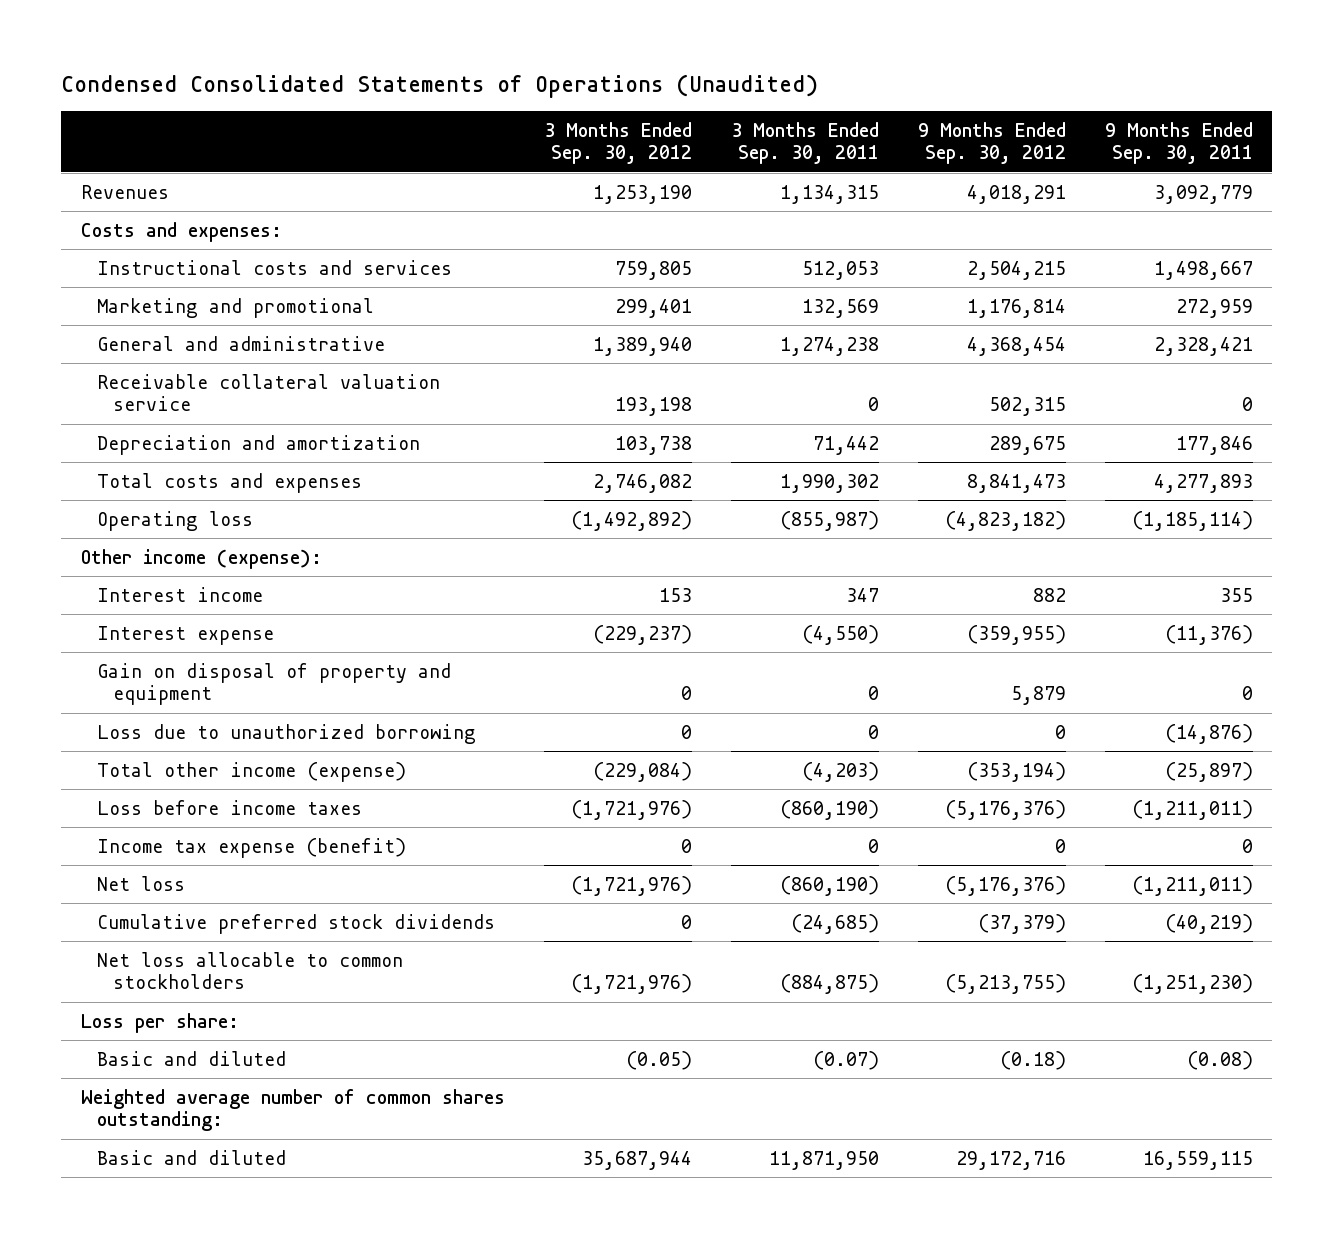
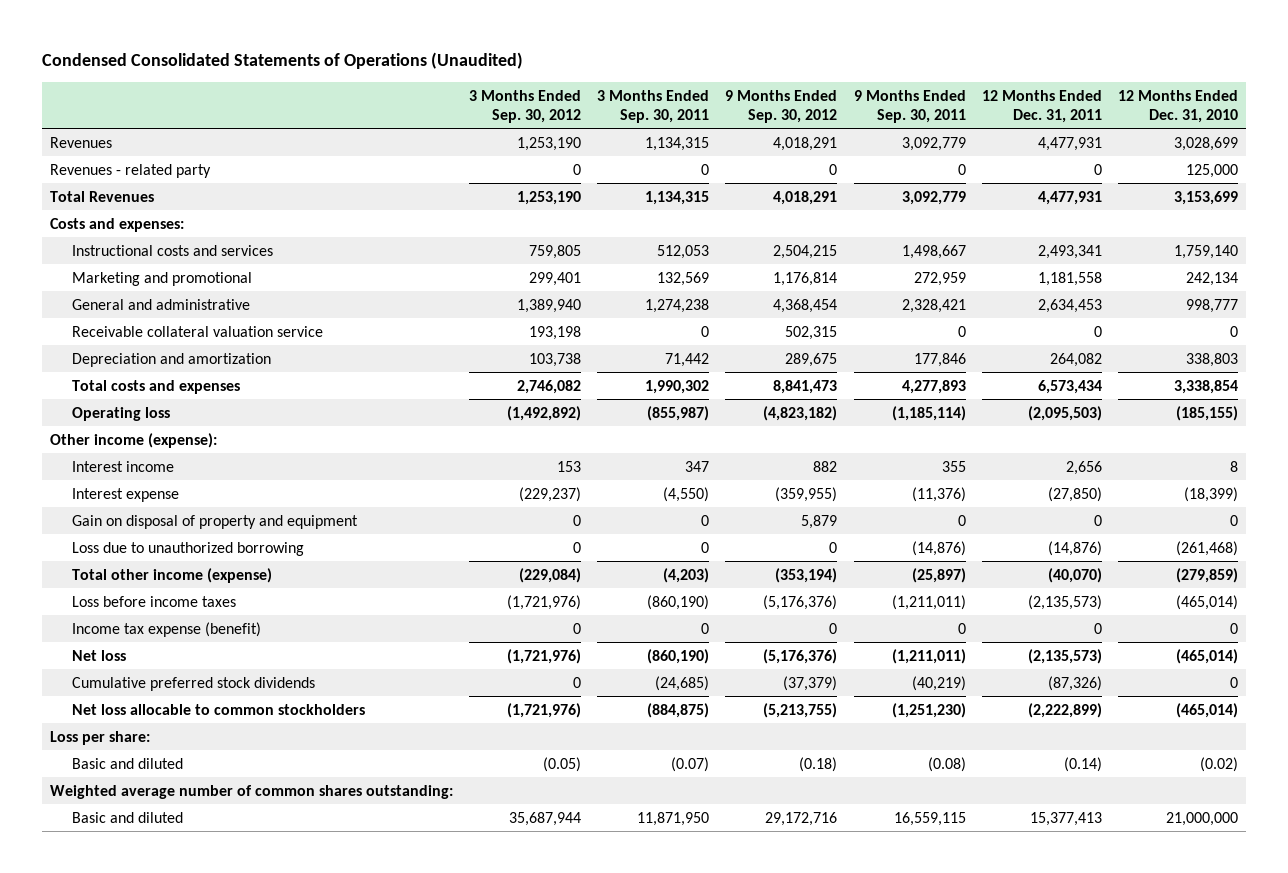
none -> [981,89,1102,123] 12 Months Ended Dec. 31, 2011
none -> [1117,89,1238,123] 12 Months Ended Dec. 31, 2010
none -> [50,163,212,178] Revenues - related party
none -> [50,190,155,202] Total Revenues

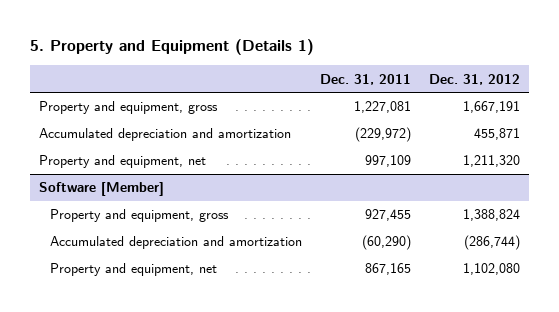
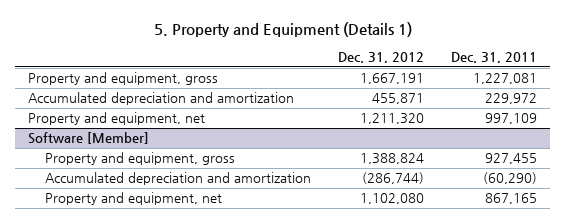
[355,127,412,143] (229,972) -> [484,93,537,105] 229,972

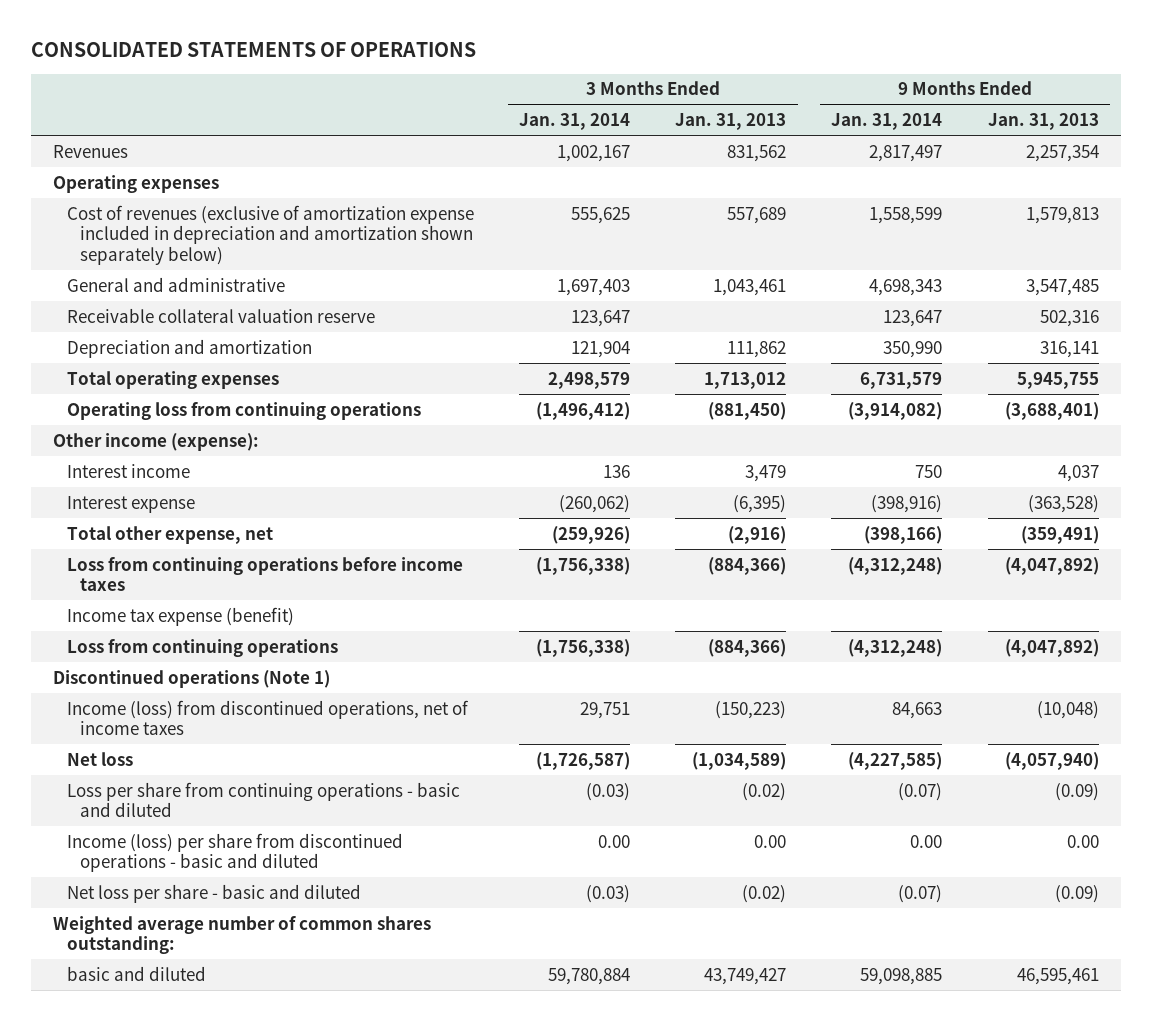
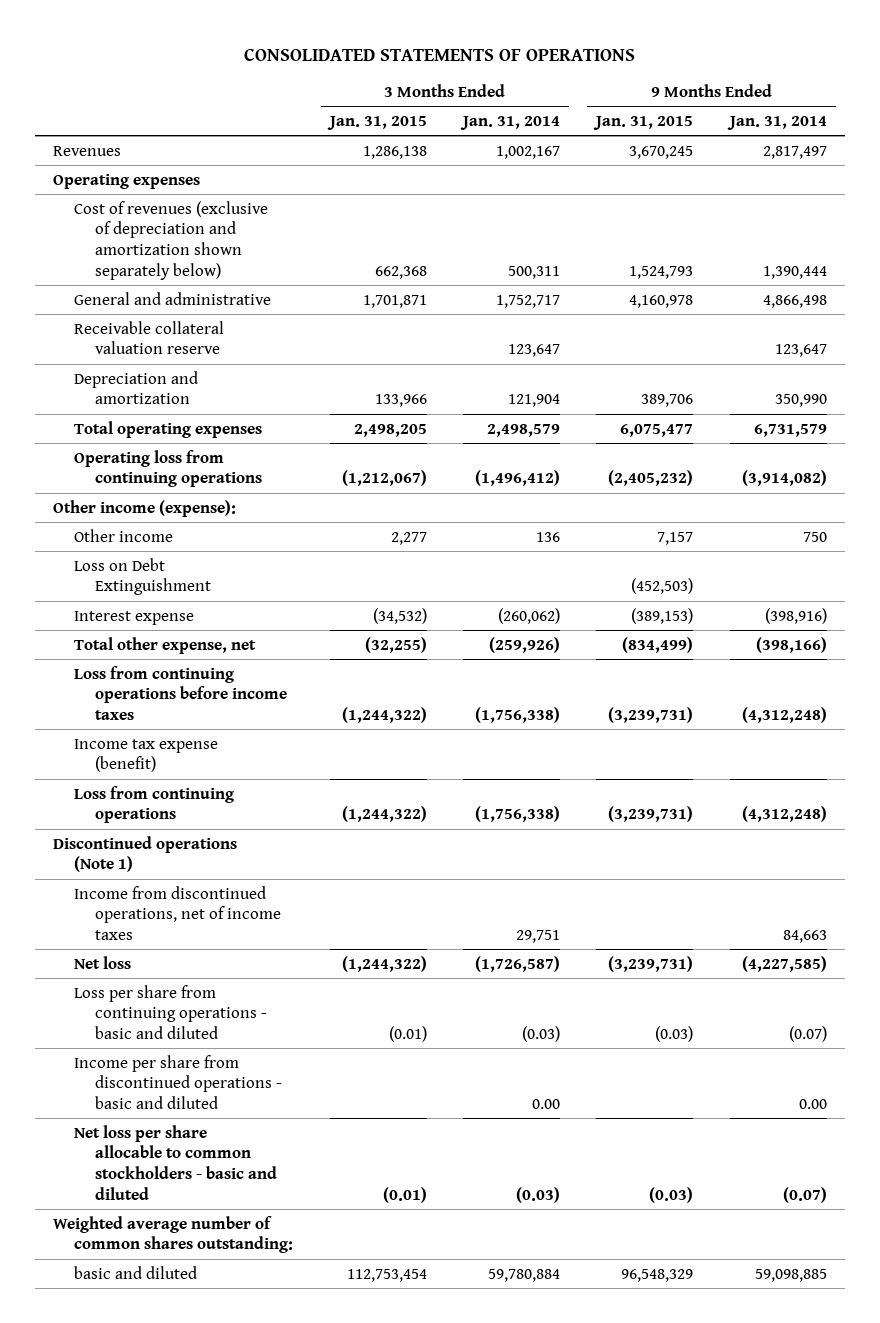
[675,113,787,131] Jan. 31, 2013 -> none
[987,113,1099,131] Jan. 31, 2013 -> none
none -> [326,115,427,130] Jan. 31, 2015
none -> [593,115,694,130] Jan. 31, 2015
[66,204,474,265] Cost of revenues (exclusive of amortization expense included in depreciation and amortization shown separately below) -> [74,200,269,280] Cost of revenues (exclusive of depreciation and amortization shown separately below)
[570,206,630,224] 555,625 -> [508,265,561,279] 500,311
[869,206,943,224] 1,558,599 -> [762,265,827,279] 1,390,444
[556,278,630,296] 1,697,403 -> [496,294,561,308] 1,752,717
[869,278,943,296] 4,698,343 -> [762,294,827,308] 4,866,498
[66,463,190,478] Interest income -> [74,528,174,542] Other income
none -> [74,557,212,596] Loss on Debt Extinguishment
[66,699,469,736] Income (loss) from discontinued operations, net of income taxes -> [74,885,282,940] Income from discontinued operations, net of income taxes
[66,832,403,873] Income (loss) per share from discontinued operations - basic and diluted -> [74,1054,283,1109] Income per share from discontinued operations - basic and diluted
[66,883,361,903] Net loss per share - basic and diluted -> [74,1124,278,1200] Net loss per share allocable to common stockholders - basic and diluted

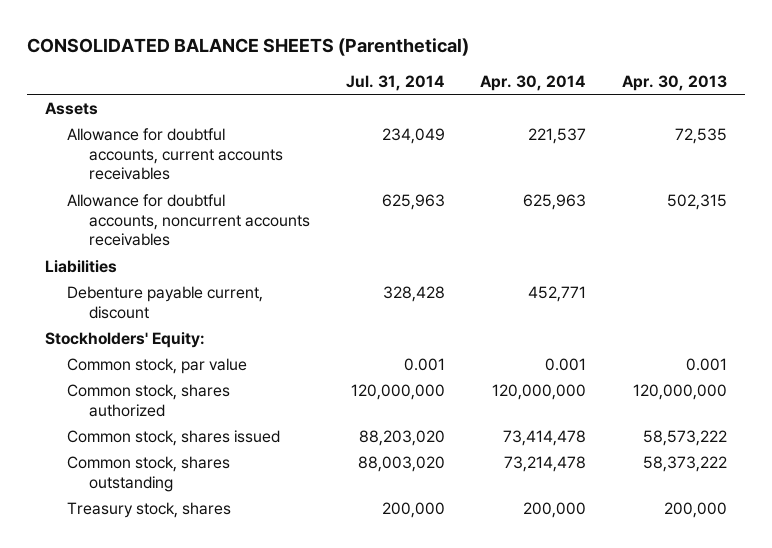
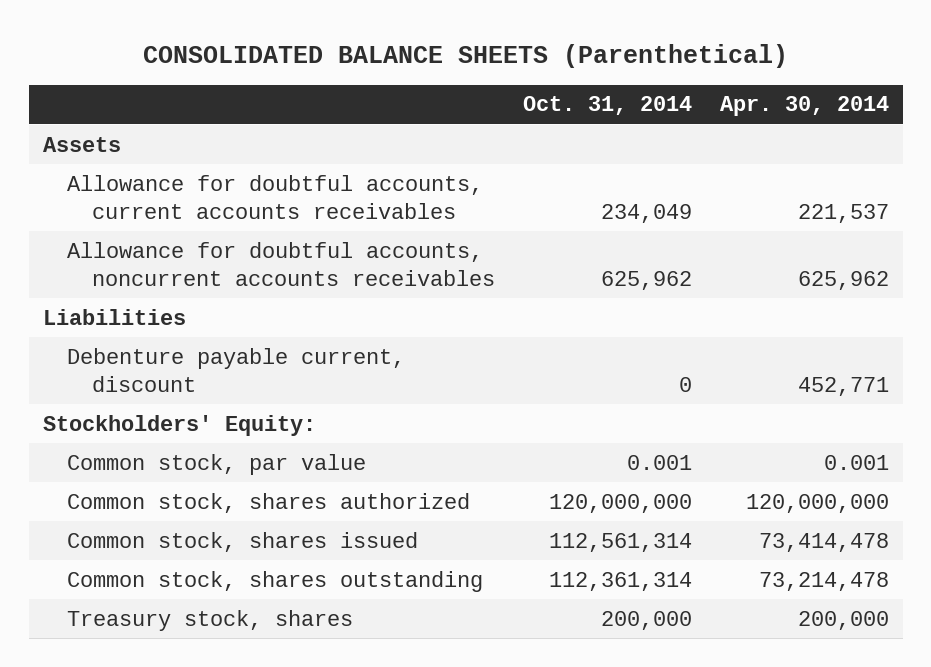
[345,74,445,91] Jul. 31, 2014 -> none
[622,74,728,91] Apr. 30, 2013 -> none
none -> [522,96,692,116] Oct. 31, 2014
[523,193,587,210] 625,963 -> [797,271,889,291] 625,962

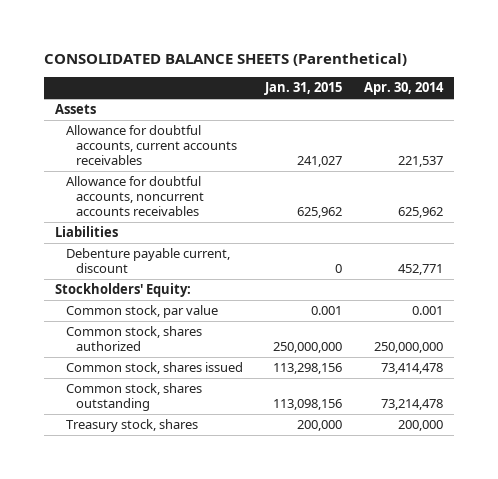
[522,96,692,116] Oct. 31, 2014 -> none
none -> [263,82,342,96] Jan. 31, 2015
[745,493,889,513] 120,000,000 -> [374,342,444,354] 250,000,000

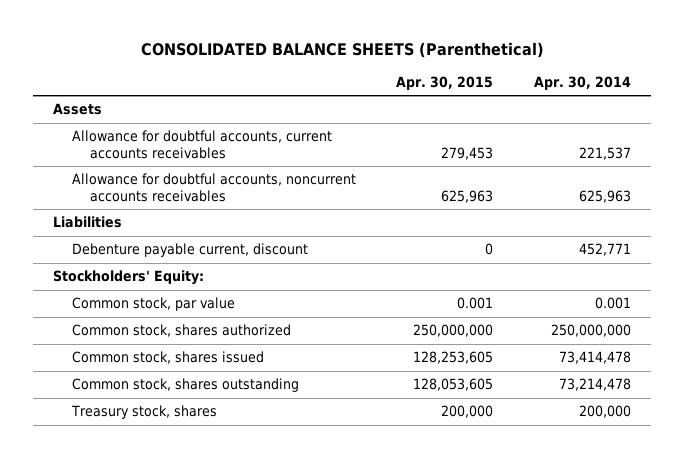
[263,82,342,96] Jan. 31, 2015 -> none
none -> [396,75,494,90] Apr. 30, 2015
[398,207,444,219] 625,962 -> [578,189,631,203] 625,963

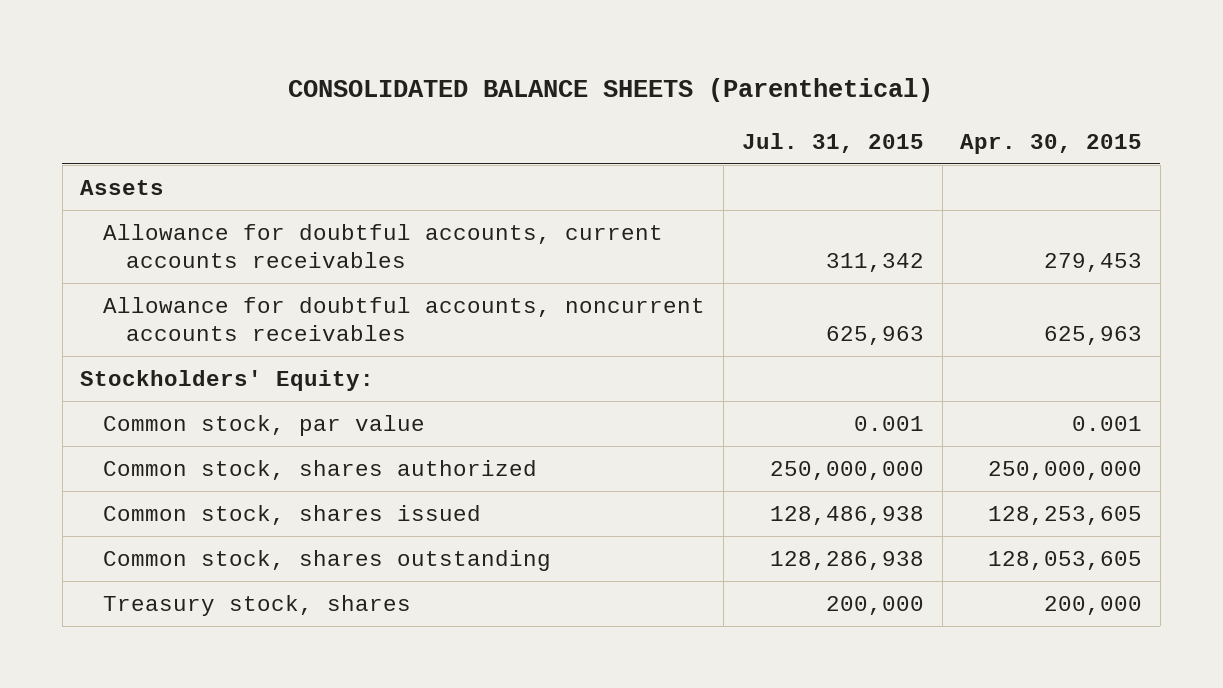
[533,75,631,90] Apr. 30, 2014 -> none
none -> [741,132,924,153] Jul. 31, 2015
[53,216,123,229] Liabilities -> none
[71,243,308,258] Debenture payable current, discount -> none

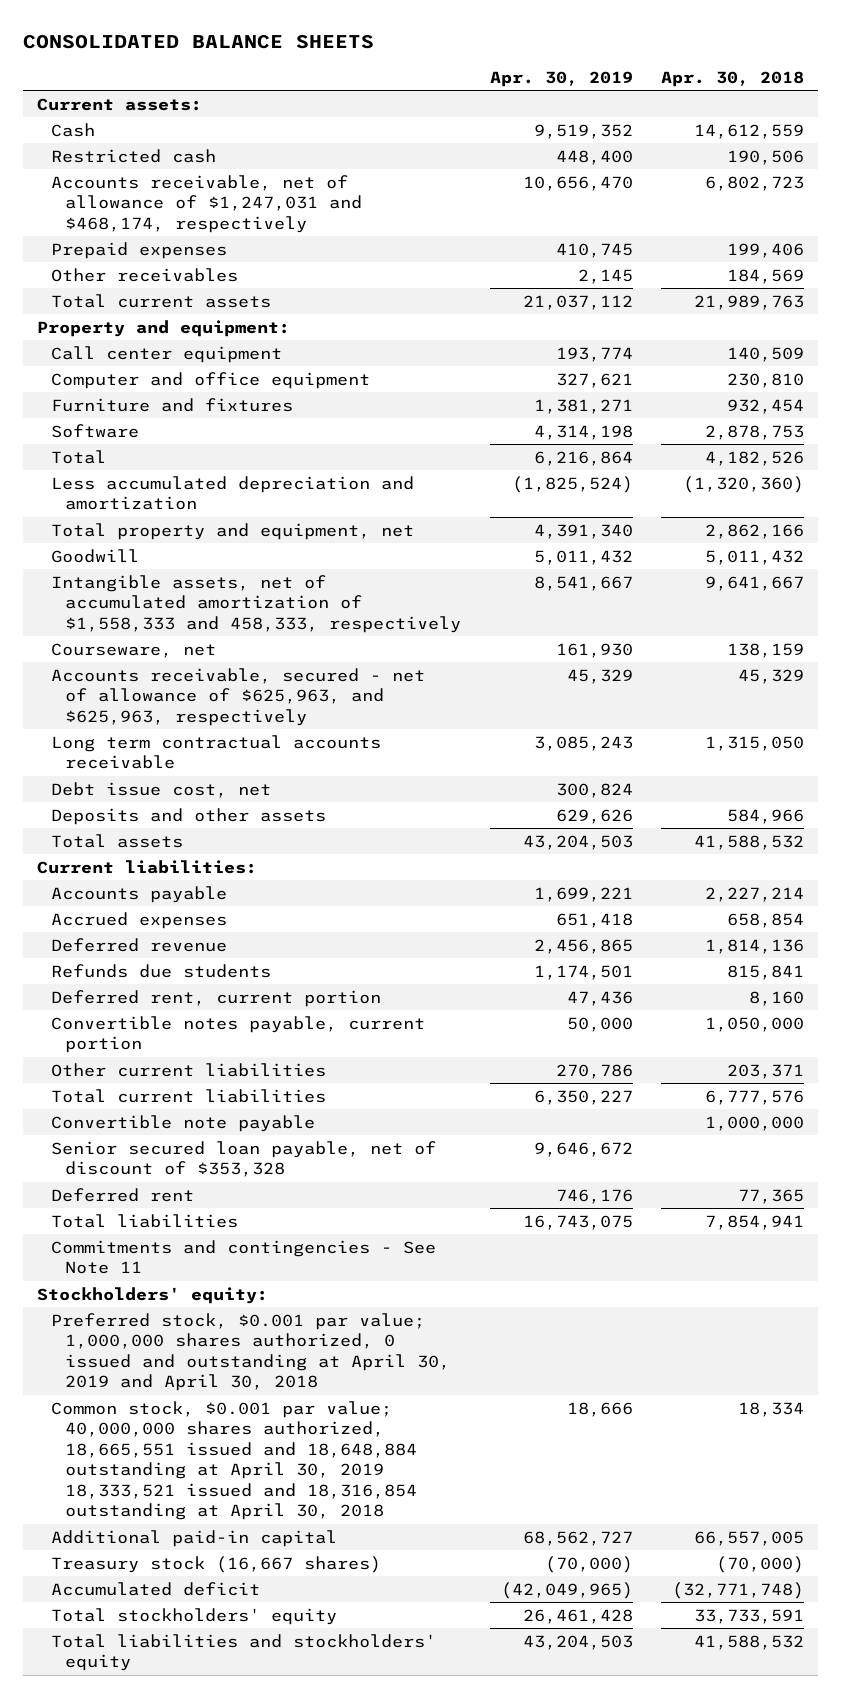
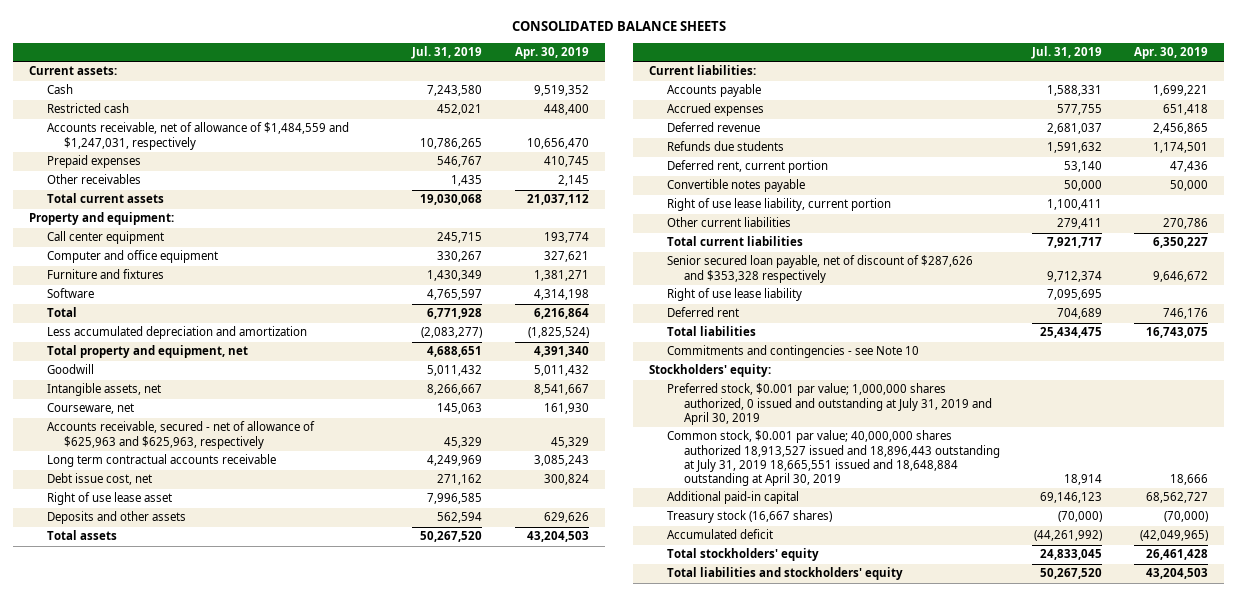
[660,70,804,87] Apr. 30, 2018 -> none
none -> [411,46,483,60] Jul. 31, 2019
[51,174,363,233] Accounts receivable, net of allowance of $1,247,031 and $468,174, respectively -> [46,122,349,150] Accounts receivable, net of allowance of $1,484,559 and $1,247,031, respectively
[51,574,462,633] Intangible assets, net of accumulated amortization of $1,558,333 and 458,333, respectively -> [46,383,161,397] Intangible assets, net
[51,667,426,726] Accounts receivable, secured - net of allowance of $625,963, and $625,963, respectively -> [46,421,315,449] Accounts receivable, secured - net of allowance of $625,963 and $625,963, respectively
none -> [46,492,172,506] Right of use lease asset
[51,1015,426,1054] Convertible notes payable, current portion -> [666,179,805,193] Convertible notes payable
none -> [666,198,891,212] Right of use lease liability, current portion
[51,1114,316,1132] Convertible note payable -> none
[51,1140,437,1178] Senior secured loan payable, net of discount of $353,328 -> [666,255,973,283] Senior secured loan payable, net of discount of $287,626 and $353,328 respectively
none -> [666,288,802,302] Right of use lease liability
[51,1239,437,1275] Commitments and contingencies - See Note 11 -> [666,345,919,359] Commitments and contingencies - see Note 10
[51,1312,451,1392] Preferred stock, $0.001 par value; 1,000,000 shares authorized, 0 issued and outstanding at April 30, 2019 and April 30, 2018 -> [666,383,993,425] Preferred stock, $0.001 par value; 1,000,000 shares authorized, 0 issued and outstanding at July 31, 2019 and April 30, 2019
[51,1400,418,1520] Common stock, $0.001 par value; 40,000,000 shares authorized, 18,665,551 issued and 18,648,884 outstanding at April 30, 2019 18,333,521 issued and 18,316,854 outstanding at April 30, 2018 -> [666,430,1001,487] Common stock, $0.001 par value; 40,000,000 shares authorized 18,913,527 issued and 18,896,443 outstanding at July 31, 2019 18,665,551 issued and 18,648,884 outstanding at April 30, 2019

